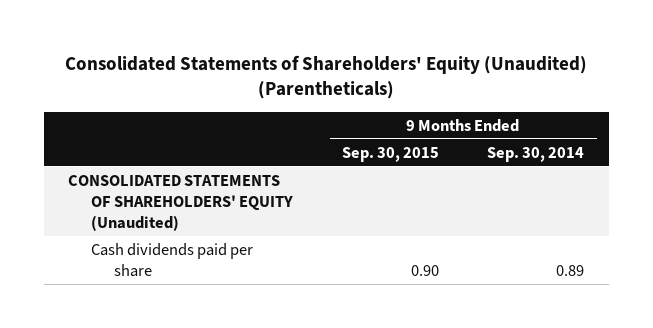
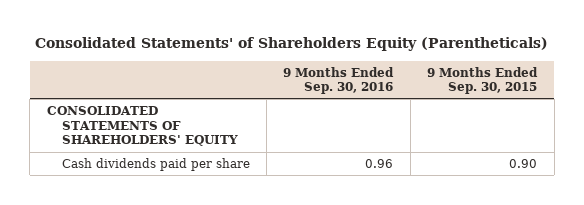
[65,54,588,100] Consolidated Statements of Shareholders' Equity (Unaudited) (Parentheticals) -> [34,37,548,52] Consolidated Statements' of Shareholders Equity (Parentheticals)
[487,146,585,162] Sep. 30, 2014 -> none
none -> [283,66,395,95] 9 Months Ended Sep. 30, 2016
[68,174,293,232] CONSOLIDATED STATEMENTS OF SHAREHOLDERS' EQUITY (Unaudited) -> [46,105,238,147] CONSOLIDATED STATEMENTS OF SHAREHOLDERS' EQUITY

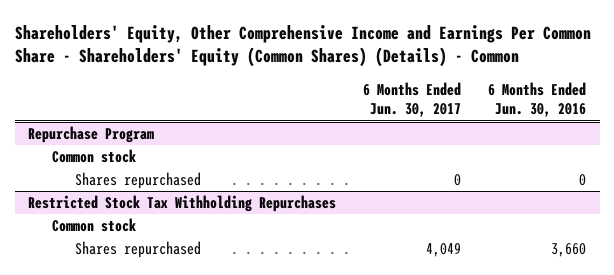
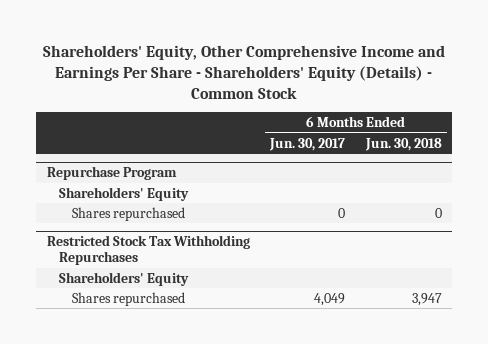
[14,24,591,68] Shareholders' Equity, Other Comprehensive Income and Earnings Per Common Share - Shareholders' Equity (Common Shares) (Details) - Common -> [43,45,446,99] Shareholders' Equity, Other Comprehensive Income and Earnings Per Share - Shareholders' Equity (Details) - Common Stock
[488,81,587,118] 6 Months Ended Jun. 30, 2016 -> none
none -> [364,137,442,151] Jun. 30, 2018
[51,149,136,164] Common stock -> [59,186,190,201] Shareholders' Equity
[51,218,136,233] Common stock -> [59,271,190,286] Shareholders' Equity

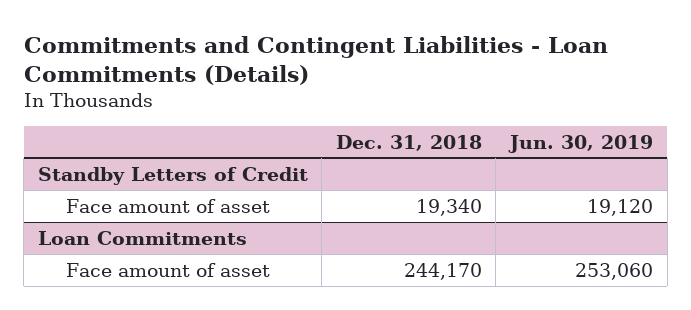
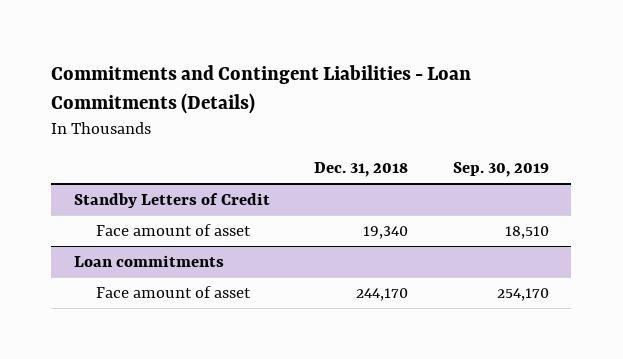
[508,134,654,153] Jun. 30, 2019 -> none
none -> [453,162,550,178] Sep. 30, 2019
[37,230,247,245] Loan Commitments -> [73,254,224,267] Loan commitments

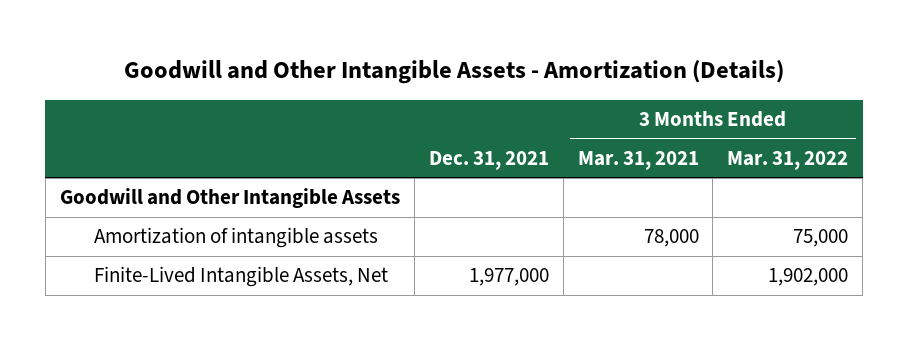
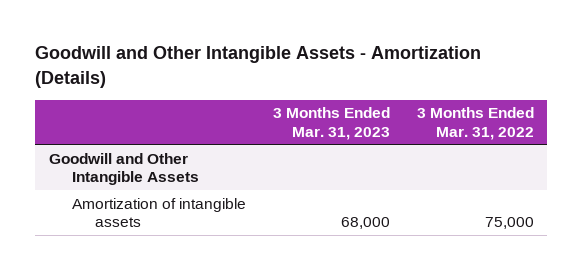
[428,150,549,170] Dec. 31, 2021 -> none
[577,150,699,170] Mar. 31, 2021 -> none
none -> [272,107,390,140] 3 Months Ended Mar. 31, 2023
[93,266,388,288] Finite-Lived Intangible Assets, Net -> none

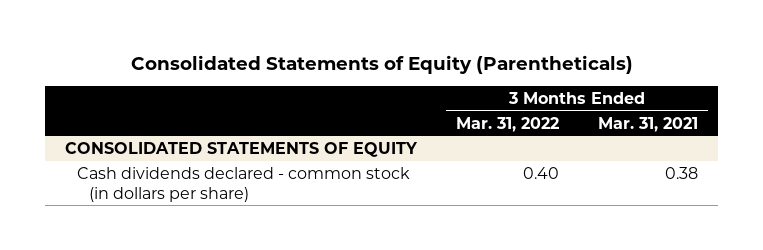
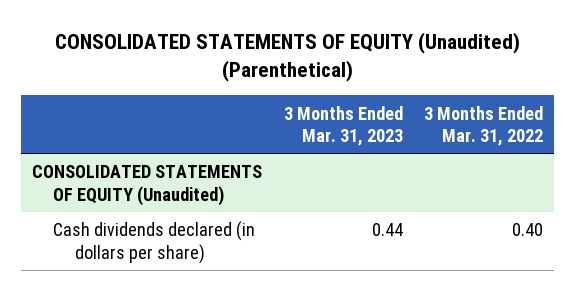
[130,54,633,74] Consolidated Statements of Equity (Parentheticals) -> [54,31,520,83] CONSOLIDATED STATEMENTS OF EQUITY (Unaudited) (Parenthetical)
[598,116,699,132] Mar. 31, 2021 -> none
none -> [283,105,403,146] 3 Months Ended Mar. 31, 2023
[64,141,418,157] CONSOLIDATED STATEMENTS OF EQUITY -> [31,165,262,206] CONSOLIDATED STATEMENTS OF EQUITY (Unaudited)
[76,166,410,202] Cash dividends declared - common stock (in dollars per share) -> [53,221,256,264] Cash dividends declared (in dollars per share)

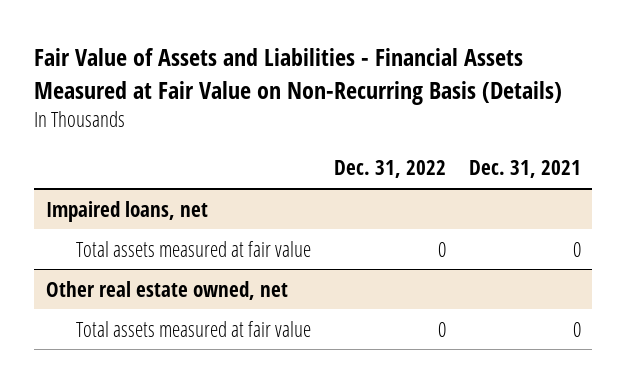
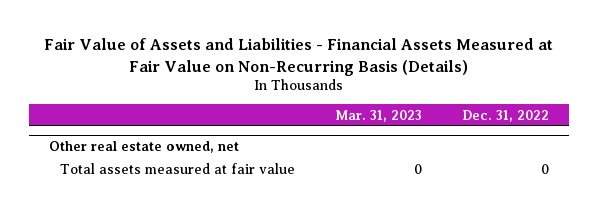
[468,160,581,179] Dec. 31, 2021 -> none
none -> [335,109,423,122] Mar. 31, 2023
[45,200,208,222] Impaired loans, net -> none
[76,240,312,257] Total assets measured at fair value -> none

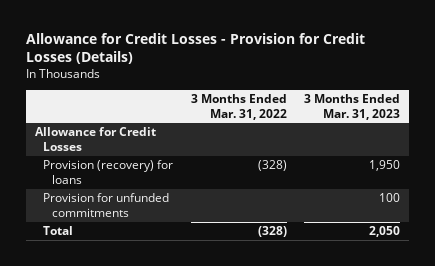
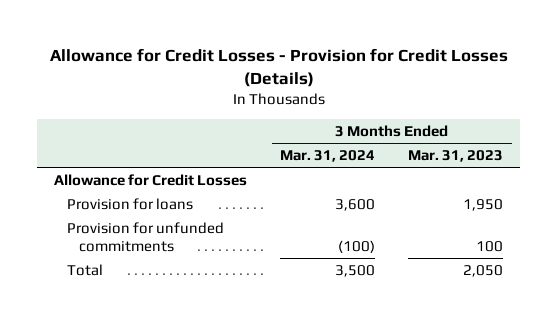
[190,93,287,120] 3 Months Ended Mar. 31, 2022 -> none
none -> [280,149,376,162] Mar. 31, 2024
[43,160,174,184] Provision (recovery) for loans -> [66,197,193,210] Provision for loans

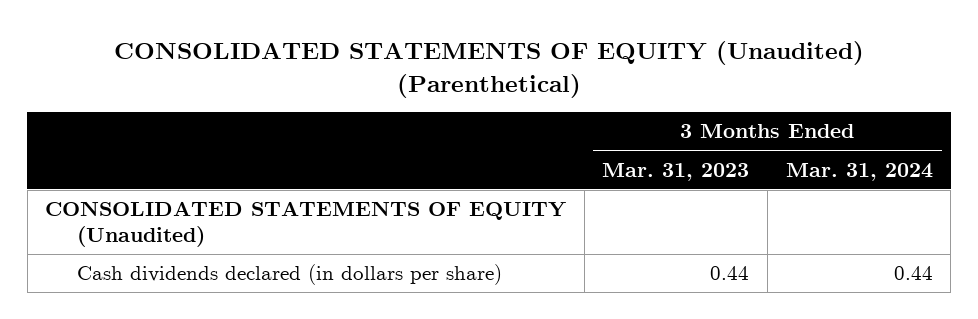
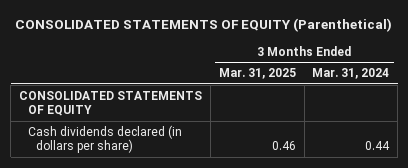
[113,41,864,98] CONSOLIDATED STATEMENTS OF EQUITY (Unaudited) (Parenthetical) -> [15,18,393,33] CONSOLIDATED STATEMENTS OF EQUITY (Parenthetical)
[602,162,750,181] Mar. 31, 2023 -> none
none -> [218,68,296,80] Mar. 31, 2025
[45,201,567,247] CONSOLIDATED STATEMENTS OF EQUITY (Unaudited) -> [19,90,203,117] CONSOLIDATED STATEMENTS OF EQUITY

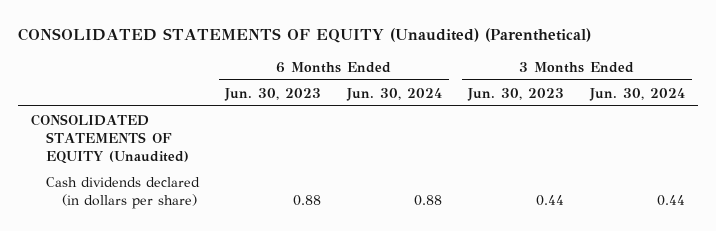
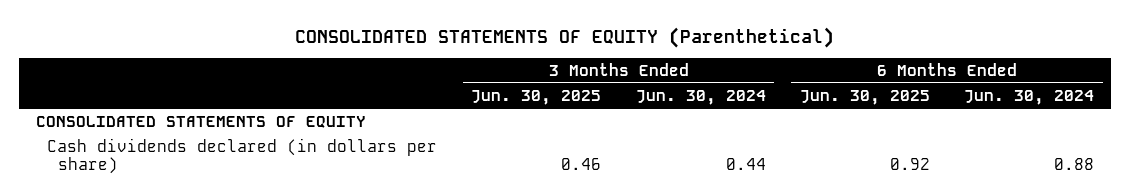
[18,27,592,43] CONSOLIDATED STATEMENTS OF EQUITY (Unaudited) (Parenthetical) -> [295,26,835,48] CONSOLIDATED STATEMENTS OF EQUITY (Parenthetical)
[224,87,322,101] Jun. 30, 2023 -> none
[467,87,565,101] Jun. 30, 2023 -> none
none -> [471,89,602,105] Jun. 30, 2025
none -> [799,89,930,105] Jun. 30, 2025
[31,113,190,164] CONSOLIDATED STATEMENTS OF EQUITY (Unaudited) -> [35,115,366,128] CONSOLIDATED STATEMENTS OF EQUITY

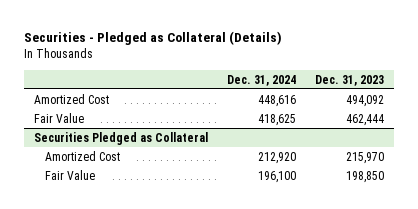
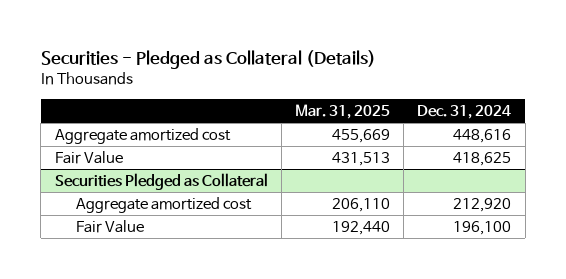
[315,74,385,86] Dec. 31, 2023 -> none
none -> [295,103,391,119] Mar. 31, 2025
[33,93,109,104] Amortized Cost -> [54,127,231,144] Aggregate amortized cost
[45,150,121,161] Amortized Cost -> [76,196,253,213] Aggregate amortized cost

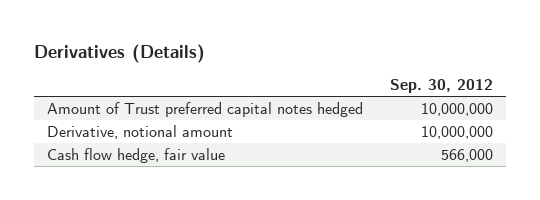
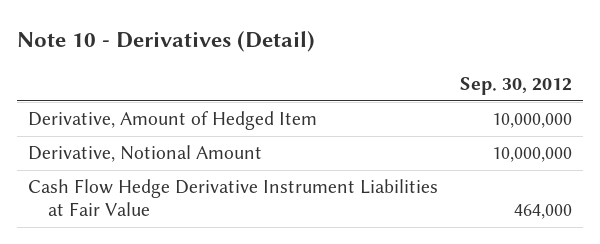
[34,43,206,63] Derivatives (Details) -> [16,31,315,53] Note 10 - Derivatives (Detail)
[47,101,364,117] Amount of Trust preferred capital notes hedged -> [27,111,317,131] Derivative, Amount of Hedged Item
[47,124,234,139] Derivative, notional amount -> [27,145,262,163] Derivative, Notional Amount
[47,147,226,163] Cash flow hedge, fair value -> [27,179,438,217] Cash Flow Hedge Derivative Instrument Liabilities at Fair Value
[440,148,493,162] 566,000 -> [513,204,572,220] 464,000

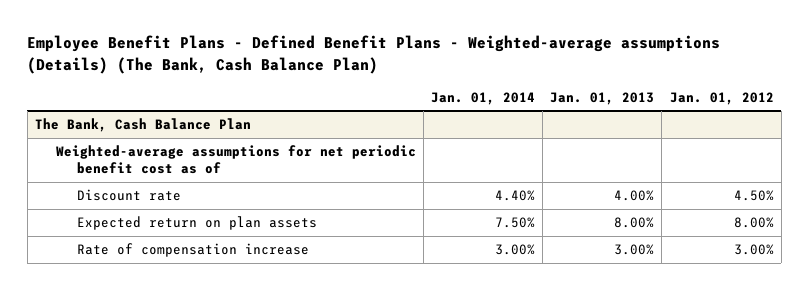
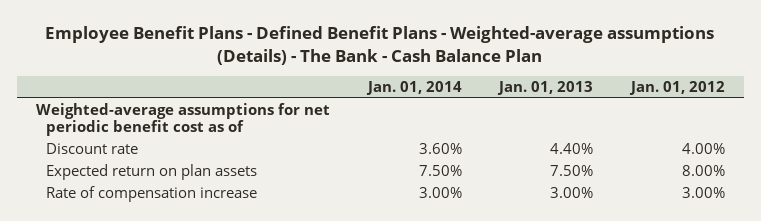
[27,35,721,74] Employee Benefit Plans - Defined Benefit Plans - Weighted-average assumptions (Details) (The Bank, Cash Balance Plan) -> [45,26,715,65] Employee Benefit Plans - Defined Benefit Plans - Weighted-average assumptions (Details) - The Bank - Cash Balance Plan
[34,118,251,133] The Bank, Cash Balance Plan -> none
[495,190,536,202] 4.40% -> [418,142,462,154] 3.60%
[614,190,655,202] 4.00% -> [550,142,594,154] 4.40%
[733,190,774,202] 4.50% -> [682,142,726,154] 4.00%
[614,217,655,229] 8.00% -> [550,164,594,176] 7.50%

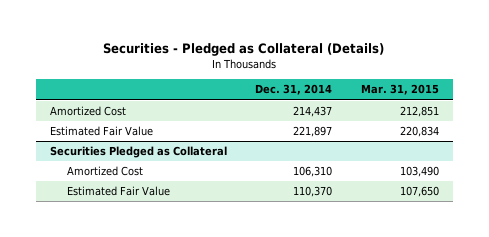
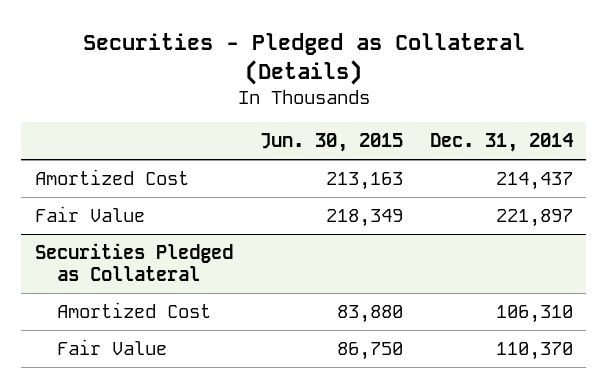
[360,84,439,96] Mar. 31, 2015 -> none
none -> [259,133,403,153] Jun. 30, 2015
[50,126,154,137] Estimated Fair Value -> [34,205,145,222] Fair Value
[66,186,170,197] Estimated Fair Value -> [56,338,167,355] Fair Value

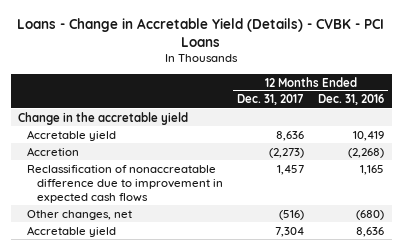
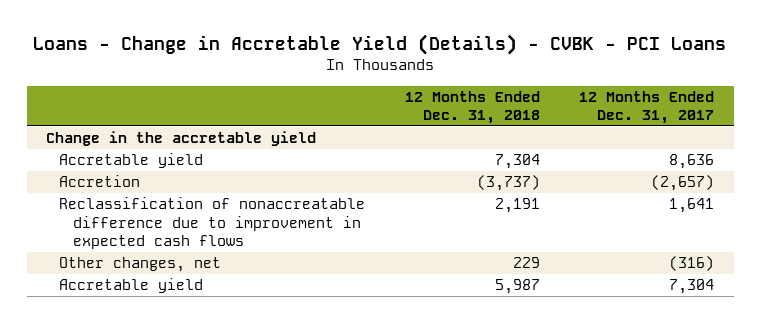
[318,94,385,106] Dec. 31, 2016 -> none
none -> [404,90,540,125] 12 Months Ended Dec. 31, 2018
[269,147,305,158] (2,273) -> [651,175,715,192] (2,657)
[277,164,305,175] 1,457 -> [669,198,715,214] 1,641
[279,209,305,220] (516) -> [669,256,715,272] (316)

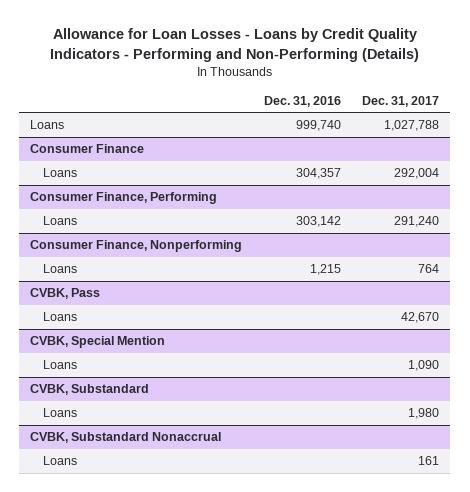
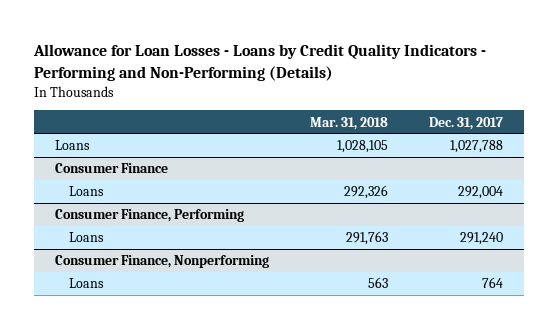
[263,95,341,107] Dec. 31, 2016 -> none
none -> [310,116,389,130] Mar. 31, 2018
[30,288,101,300] CVBK, Pass -> none
[42,312,77,322] Loans -> none
[30,336,166,349] CVBK, Special Mention -> none
[42,360,77,370] Loans -> none
[30,384,150,396] CVBK, Substandard -> none
[42,408,77,418] Loans -> none
[30,432,222,444] CVBK, Substandard Nonaccrual -> none
[42,456,77,466] Loans -> none

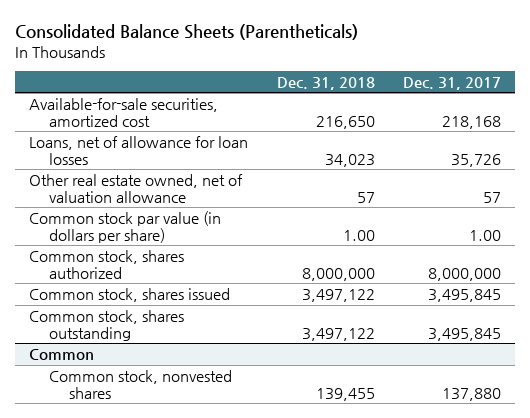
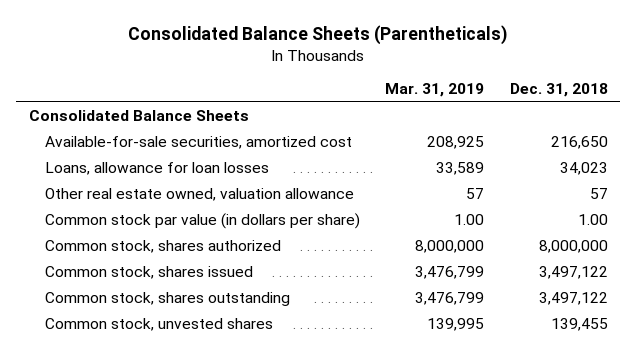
[403,76,502,90] Dec. 31, 2017 -> none
none -> [385,83,485,98] Mar. 31, 2019
none -> [28,110,249,122] Consolidated Balance Sheets
[29,135,249,165] Loans, net of allowance for loan losses -> [45,162,270,176] Loans, allowance for loan losses
[29,173,244,203] Other real estate owned, net of valuation allowance -> [45,188,355,202] Other real estate owned, valuation allowance
[29,348,95,360] Common -> none
[49,369,233,399] Common stock, nonvested shares -> [45,318,274,332] Common stock, unvested shares

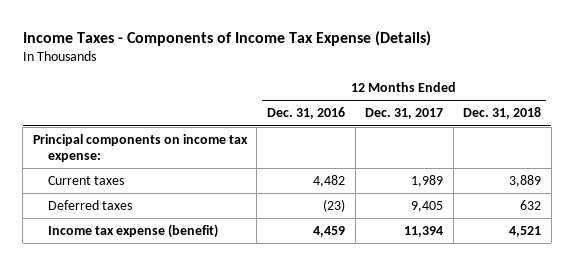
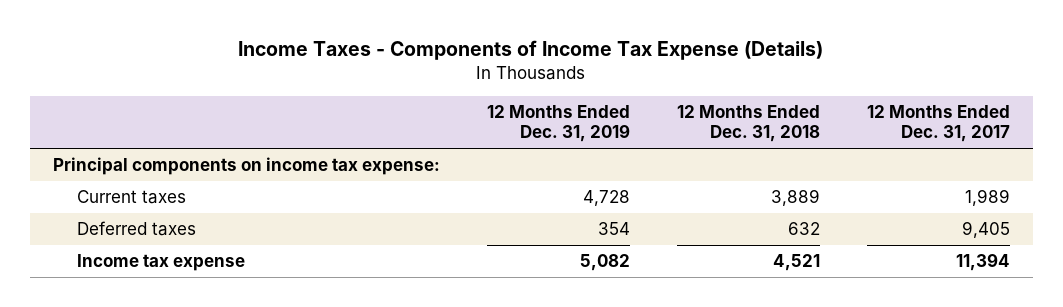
[266,107,345,120] Dec. 31, 2016 -> none
none -> [486,104,630,143] 12 Months Ended Dec. 31, 2019
[48,224,219,239] Income tax expense (benefit) -> [76,253,245,271] Income tax expense

